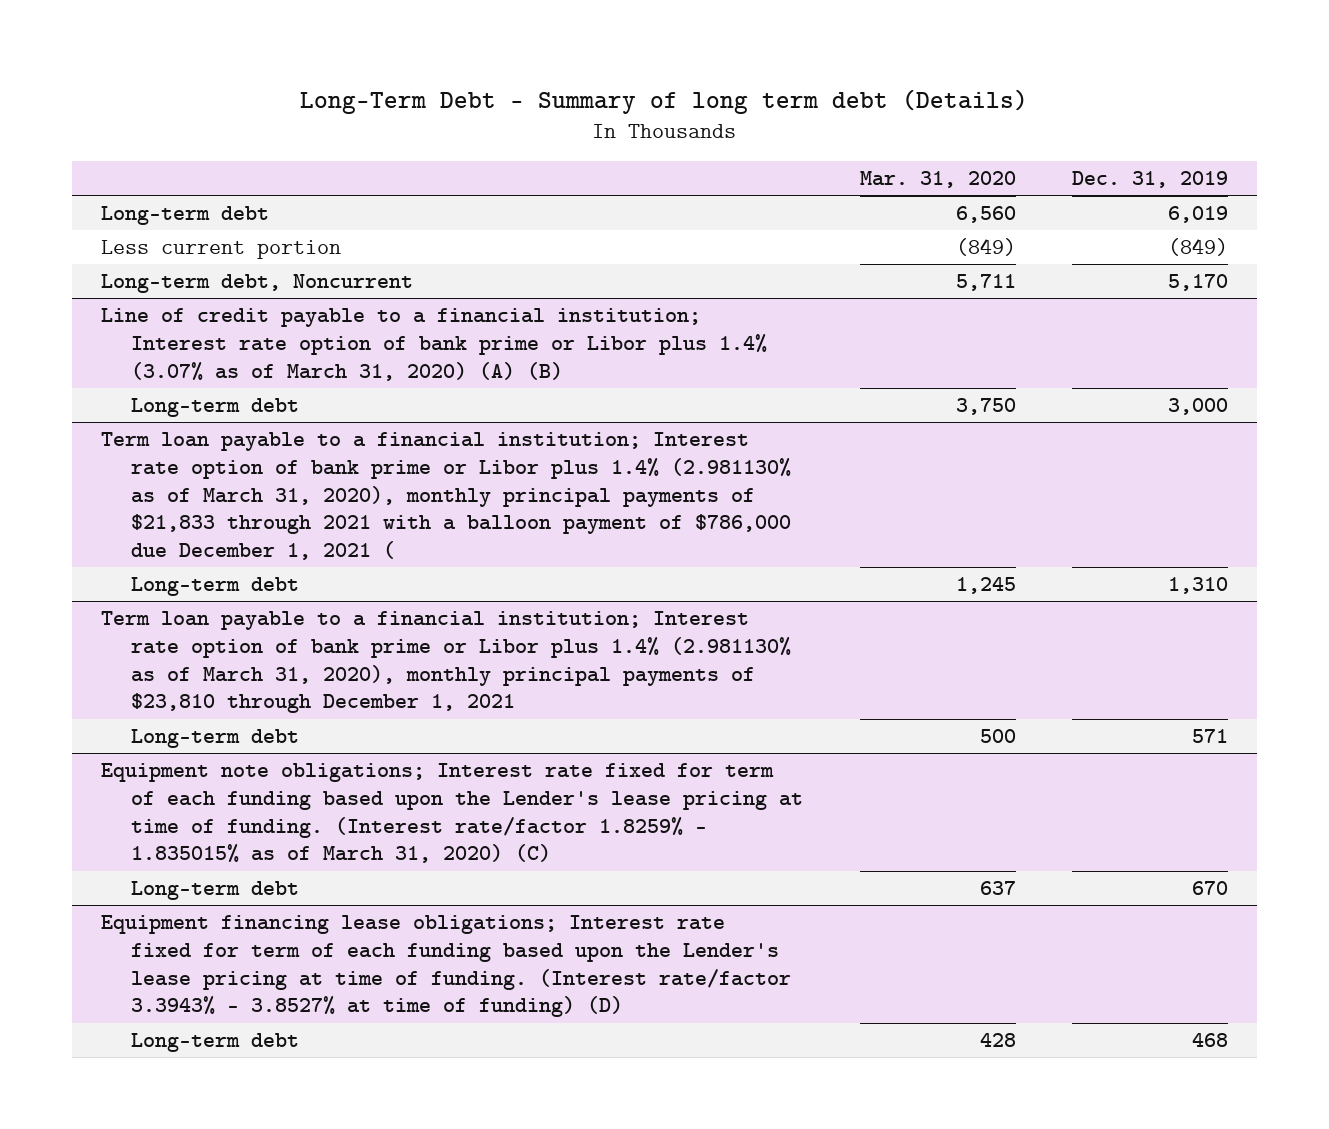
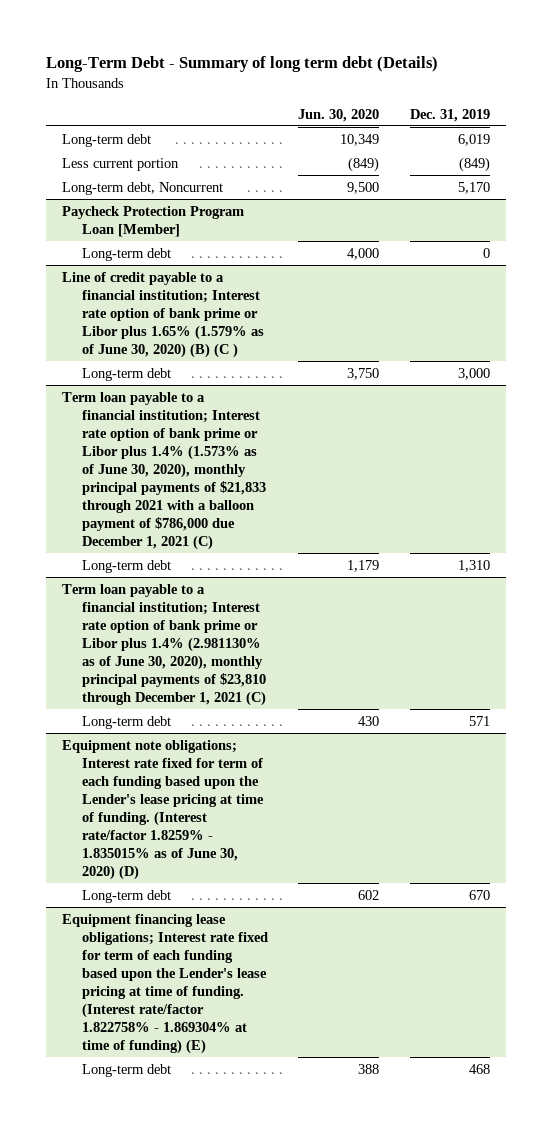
[859,171,1016,189] Mar. 31, 2020 -> none
none -> [298,108,380,122] Jun. 30, 2020
none -> [61,205,244,237] Paycheck Protection Program Loan [Member]
none -> [81,247,171,261] Long-term debt
[100,308,768,381] Line of credit payable to a financial institution; Interest rate option of bank prime or Libor plus 1.4% (3.07% as of March 31, 2020) (A) (B) -> [61,271,264,358] Line of credit payable to a financial institution; Interest rate option of bank prime or Libor plus 1.65% (1.579% as of June 30, 2020) (B) (C )
[100,432,792,561] Term loan payable to a financial institution; Interest rate option of bank prime or Libor plus 1.4% (2.981130% as of March 31, 2020), monthly principal payments of $21,833 through 2021 with a balloon payment of $786,000 due December 1, 2021 ( -> [61,391,266,550] Term loan payable to a financial institution; Interest rate option of bank prime or Libor plus 1.4% (1.573% as of June 30, 2020), monthly principal payments of $21,833 through 2021 with a balloon payment of $786,000 due December 1, 2021 (C)
[100,611,792,714] Term loan payable to a financial institution; Interest rate option of bank prime or Libor plus 1.4% (2.981130% as of March 31, 2020), monthly principal payments of $23,810 through December 1, 2021 -> [61,583,266,706] Term loan payable to a financial institution; Interest rate option of bank prime or Libor plus 1.4% (2.981130% as of June 30, 2020), monthly principal payments of $23,810 through December 1, 2021 (C)
[100,763,804,864] Equipment note obligations; Interest rate fixed for term of each funding based upon the Lender's lease pricing at time of funding. (Interest rate/factor 1.8259% - 1.835015% as of March 31, 2020) (C) -> [61,739,264,880] Equipment note obligations; Interest rate fixed for term of each funding based upon the Lender's lease pricing at time of funding. (Interest rate/factor 1.8259% - 1.835015% as of June 30, 2020) (D)
[100,915,792,1018] Equipment financing lease obligations; Interest rate fixed for term of each funding based upon the Lender's lease pricing at time of funding. (Interest rate/factor 3.3943% - 3.8527% at time of funding) (D) -> [61,913,268,1054] Equipment financing lease obligations; Interest rate fixed for term of each funding based upon the Lender's lease pricing at time of funding. (Interest rate/factor 1.822758% - 1.869304% at time of funding) (E)

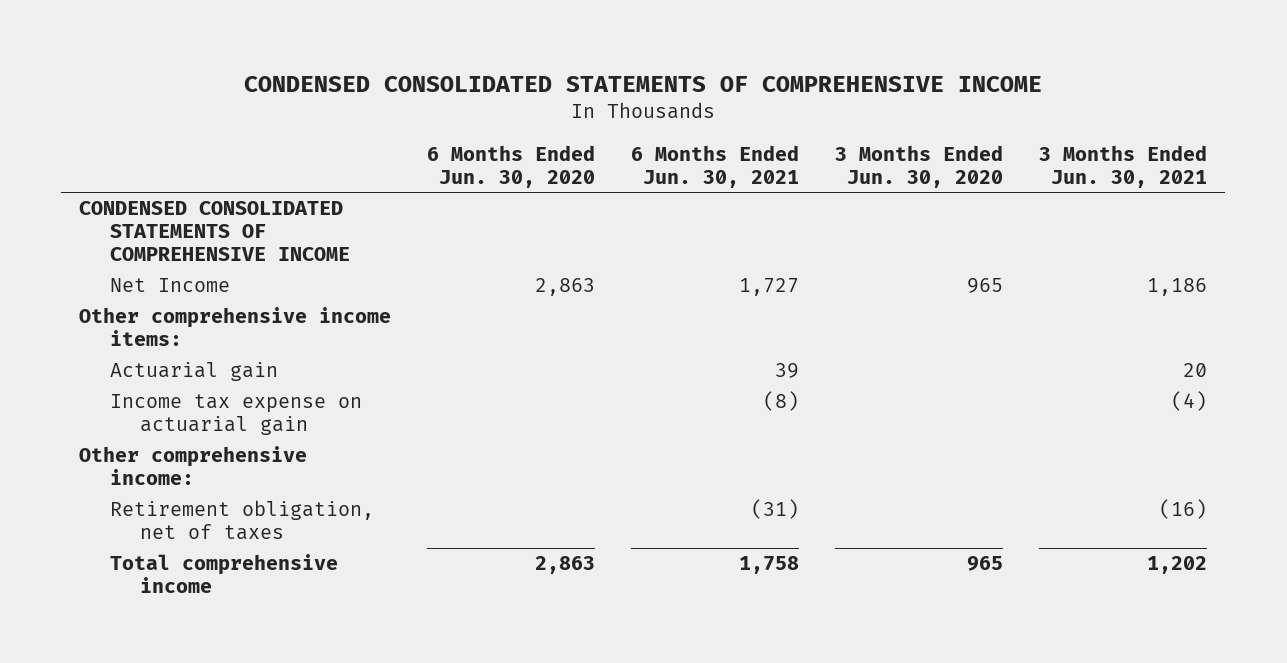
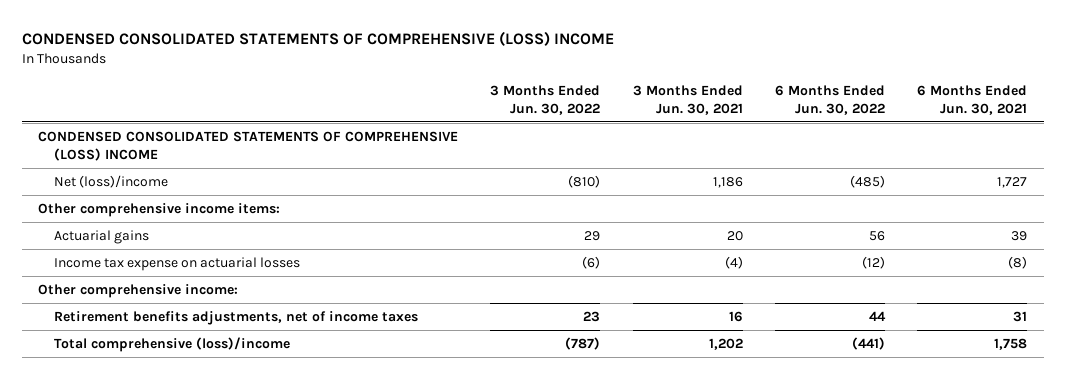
[244,75,1043,92] CONDENSED CONSOLIDATED STATEMENTS OF COMPREHENSIVE INCOME -> [21,30,614,46] CONDENSED CONSOLIDATED STATEMENTS OF COMPREHENSIVE (LOSS) INCOME
[427,144,596,188] 6 Months Ended Jun. 30, 2020 -> none
[835,144,1004,188] 3 Months Ended Jun. 30, 2020 -> none
none -> [490,84,601,115] 3 Months Ended Jun. 30, 2022
none -> [775,84,886,115] 6 Months Ended Jun. 30, 2022
[79,201,350,262] CONDENSED CONSOLIDATED STATEMENTS OF COMPREHENSIVE INCOME -> [37,130,458,161] CONDENSED CONSOLIDATED STATEMENTS OF COMPREHENSIVE (LOSS) INCOME
[109,278,230,293] Net Income -> [54,174,169,188] Net (loss)/income
[109,362,278,382] Actuarial gain -> [54,229,150,244] Actuarial gains
[109,394,362,436] Income tax expense on actuarial gain -> [54,256,301,271] Income tax expense on actuarial losses
[109,500,374,541] Retirement obligation, net of taxes -> [54,310,419,325] Retirement benefits adjustments, net of income taxes
[751,499,800,520] (31) -> [1013,310,1028,322] 31
[1159,499,1208,520] (16) -> [728,310,743,322] 16
[109,554,338,594] Total comprehensive income -> [54,336,291,352] Total comprehensive (loss)/income

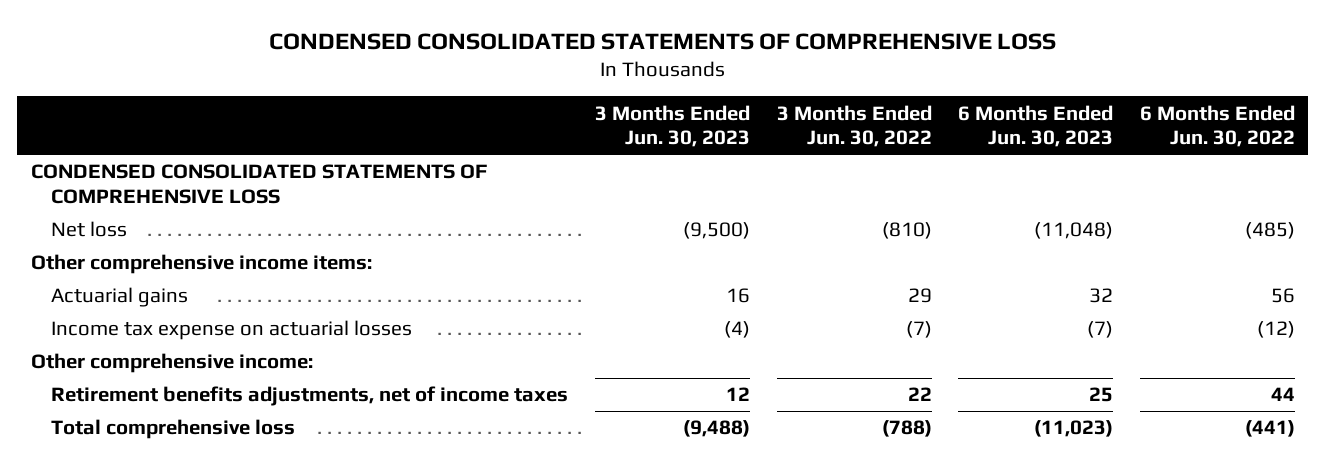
[21,30,614,46] CONDENSED CONSOLIDATED STATEMENTS OF COMPREHENSIVE (LOSS) INCOME -> [268,32,1056,50] CONDENSED CONSOLIDATED STATEMENTS OF COMPREHENSIVE LOSS
[632,84,743,115] 3 Months Ended Jun. 30, 2021 -> none
[917,84,1028,115] 6 Months Ended Jun. 30, 2021 -> none
none -> [594,104,750,148] 3 Months Ended Jun. 30, 2023
none -> [958,104,1114,148] 6 Months Ended Jun. 30, 2023
[37,130,458,161] CONDENSED CONSOLIDATED STATEMENTS OF COMPREHENSIVE (LOSS) INCOME -> [30,164,488,204] CONDENSED CONSOLIDATED STATEMENTS OF COMPREHENSIVE LOSS
[54,174,169,188] Net (loss)/income -> [51,221,128,238] Net loss
[582,255,601,269] (6) -> [905,321,932,339] (7)
[583,310,601,322] 23 -> [907,387,932,402] 22
[54,336,291,352] Total comprehensive (loss)/income -> [51,419,296,440] Total comprehensive loss
[565,336,601,350] (787) -> [881,420,932,438] (788)

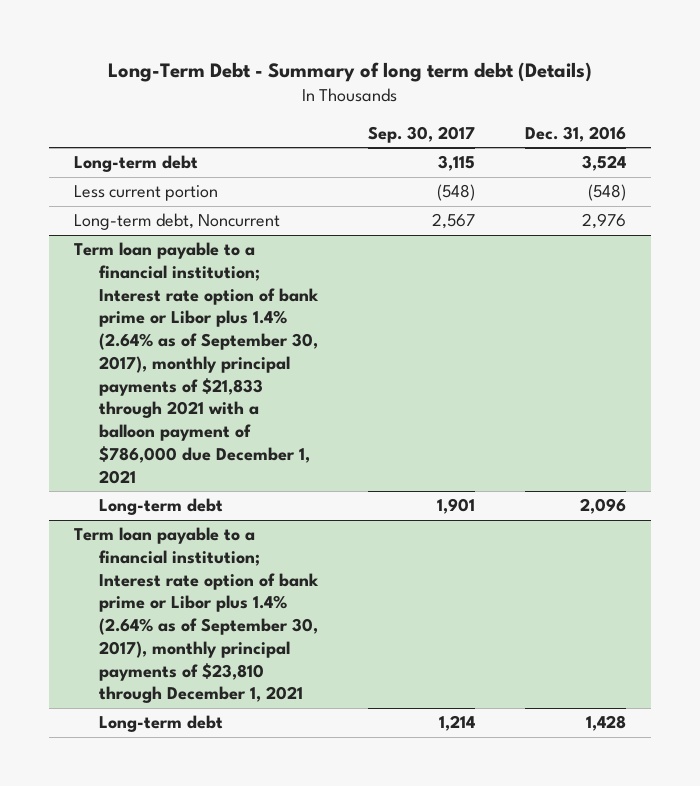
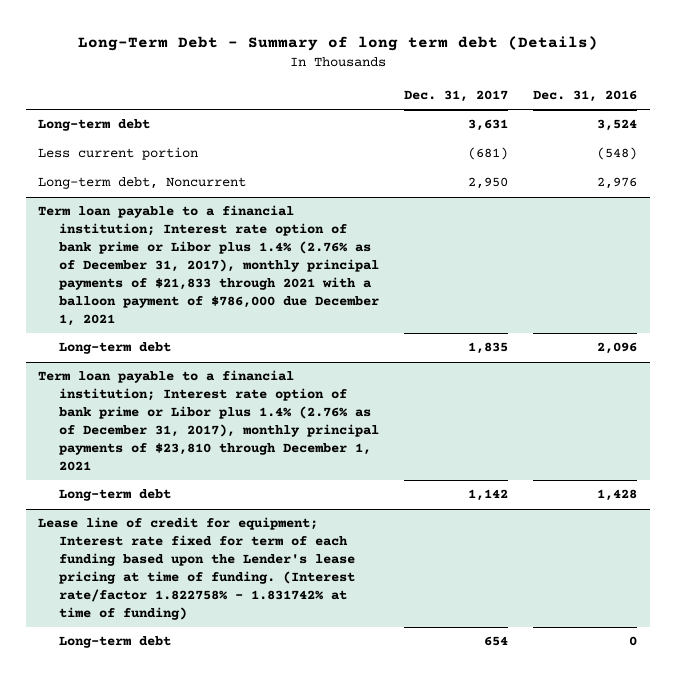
[368,126,476,144] Sep. 30, 2017 -> none
none -> [404,89,509,102] Dec. 31, 2017
[73,242,320,484] Term loan payable to a financial institution; Interest rate option of bank prime or Libor plus 1.4% (2.64% as of September 30, 2017), monthly principal payments of $21,833 through 2021 with a balloon payment of $786,000 due December 1, 2021 -> [38,205,380,327] Term loan payable to a financial institution; Interest rate option of bank prime or Libor plus 1.4% (2.76% as of December 31, 2017), monthly principal payments of $21,833 through 2021 with a balloon payment of $786,000 due December 1, 2021
[73,527,320,704] Term loan payable to a financial institution; Interest rate option of bank prime or Libor plus 1.4% (2.64% as of September 30, 2017), monthly principal payments of $23,810 through December 1, 2021 -> [38,370,380,472] Term loan payable to a financial institution; Interest rate option of bank prime or Libor plus 1.4% (2.76% as of December 31, 2017), monthly principal payments of $23,810 through December 1, 2021
none -> [38,517,356,621] Lease line of credit for equipment; Interest rate fixed for term of each funding based upon the Lender's lease pricing at time of funding. (Interest rate/factor 1.822758% - 1.831742% at time of funding)
none -> [59,636,172,649] Long-term debt

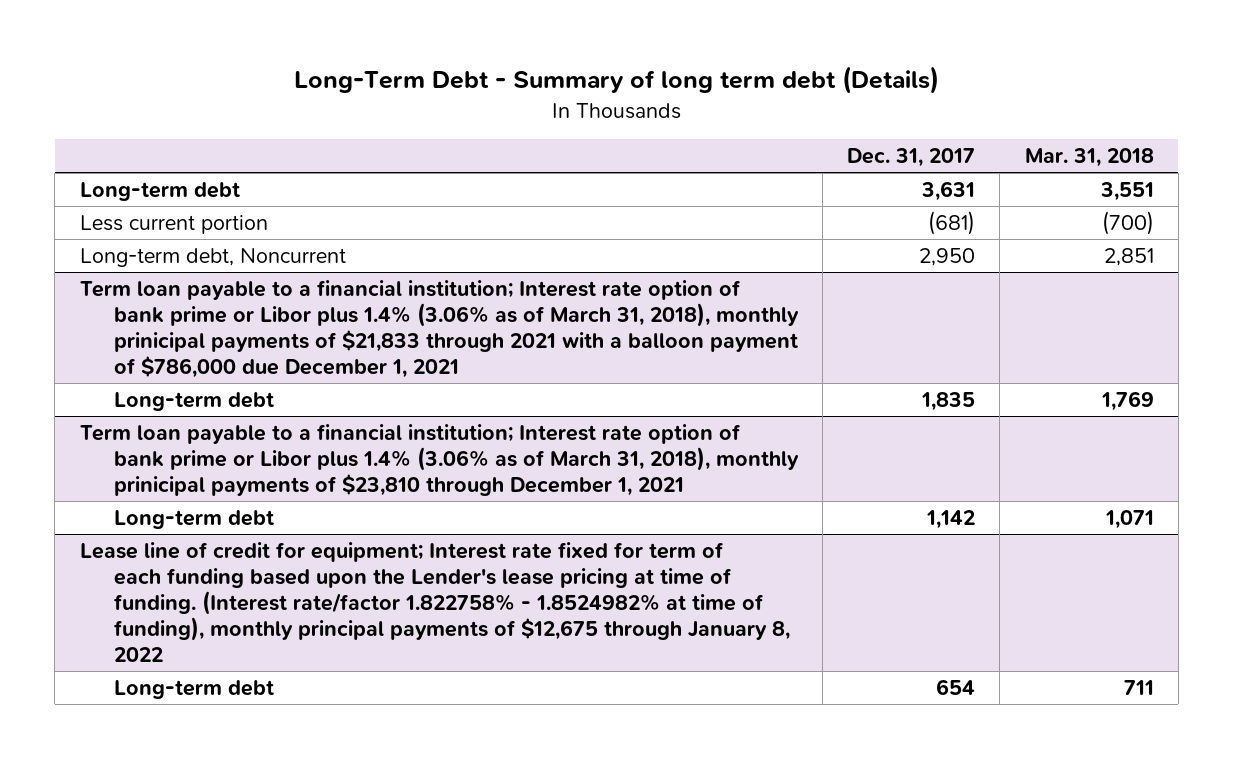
[533,89,638,102] Dec. 31, 2016 -> none
none -> [1024,147,1154,167] Mar. 31, 2018
[38,205,380,327] Term loan payable to a financial institution; Interest rate option of bank prime or Libor plus 1.4% (2.76% as of December 31, 2017), monthly principal payments of $21,833 through 2021 with a balloon payment of $786,000 due December 1, 2021 -> [79,279,799,379] Term loan payable to a financial institution; Interest rate option of bank prime or Libor plus 1.4% (3.06% as of March 31, 2018), monthly prinicipal payments of $21,833 through 2021 with a balloon payment of $786,000 due December 1, 2021
[38,370,380,472] Term loan payable to a financial institution; Interest rate option of bank prime or Libor plus 1.4% (2.76% as of December 31, 2017), monthly principal payments of $23,810 through December 1, 2021 -> [79,423,799,496] Term loan payable to a financial institution; Interest rate option of bank prime or Libor plus 1.4% (3.06% as of March 31, 2018), monthly prinicipal payments of $23,810 through December 1, 2021
[38,517,356,621] Lease line of credit for equipment; Interest rate fixed for term of each funding based upon the Lender's lease pricing at time of funding. (Interest rate/factor 1.822758% - 1.831742% at time of funding) -> [79,541,790,663] Lease line of credit for equipment; Interest rate fixed for term of each funding based upon the Lender's lease pricing at time of funding. (Interest rate/factor 1.822758% - 1.8524982% at time of funding), monthly principal payments of $12,675 through January 8, 2022

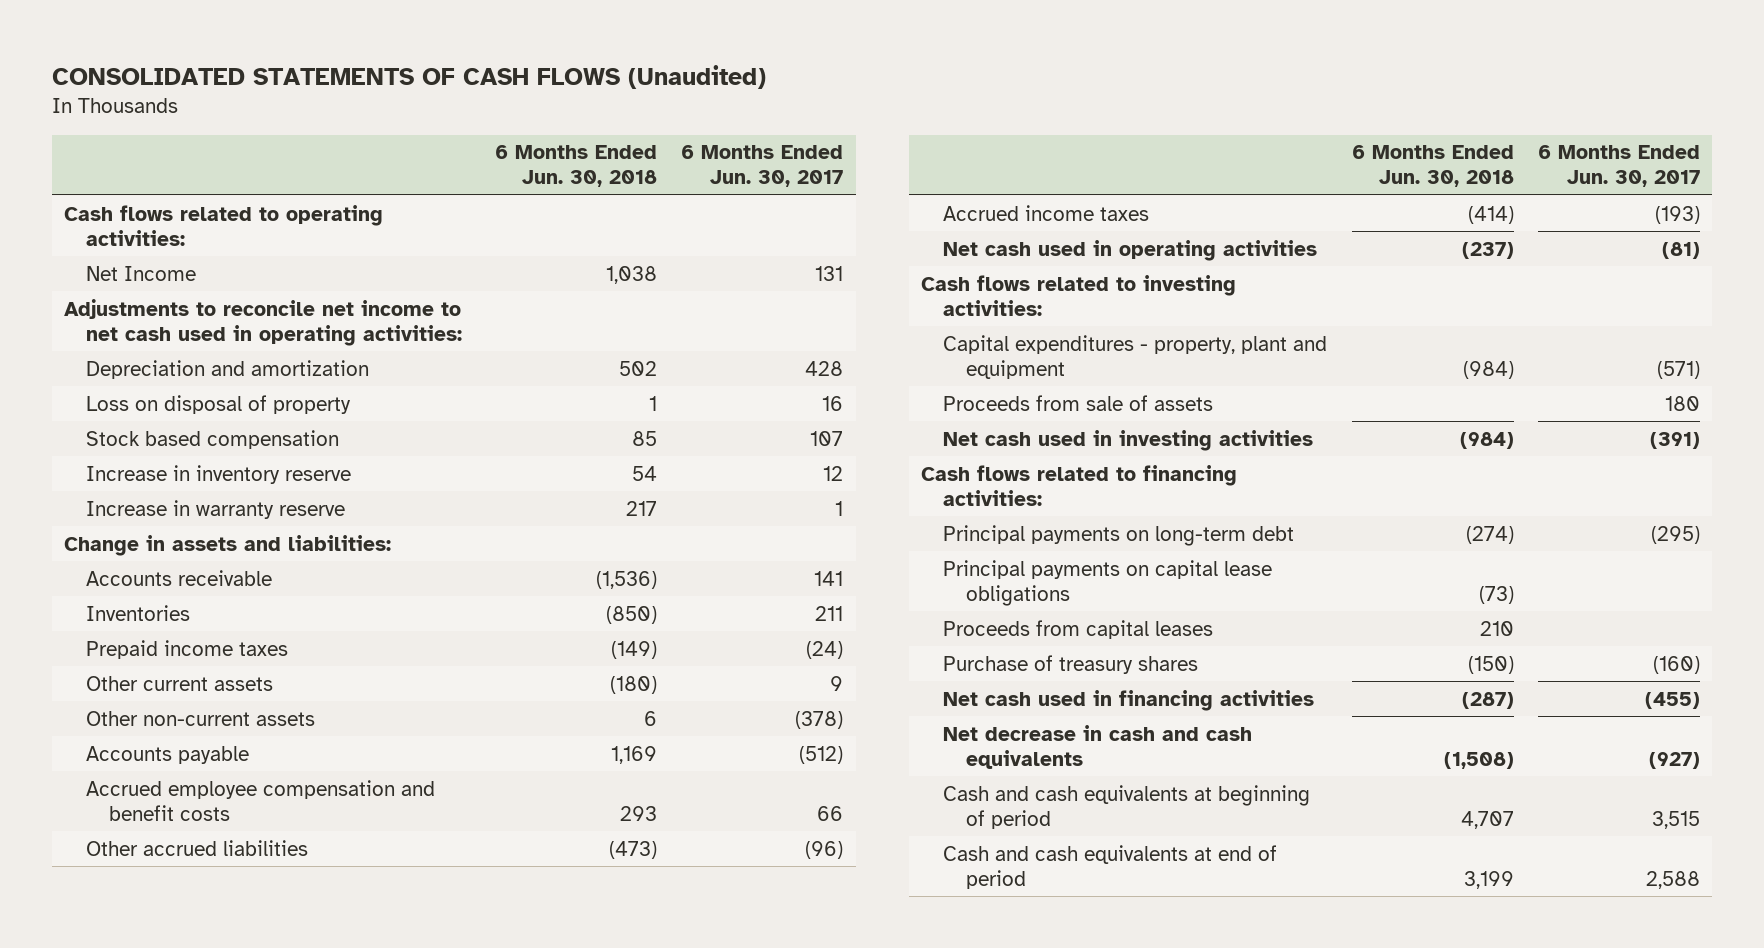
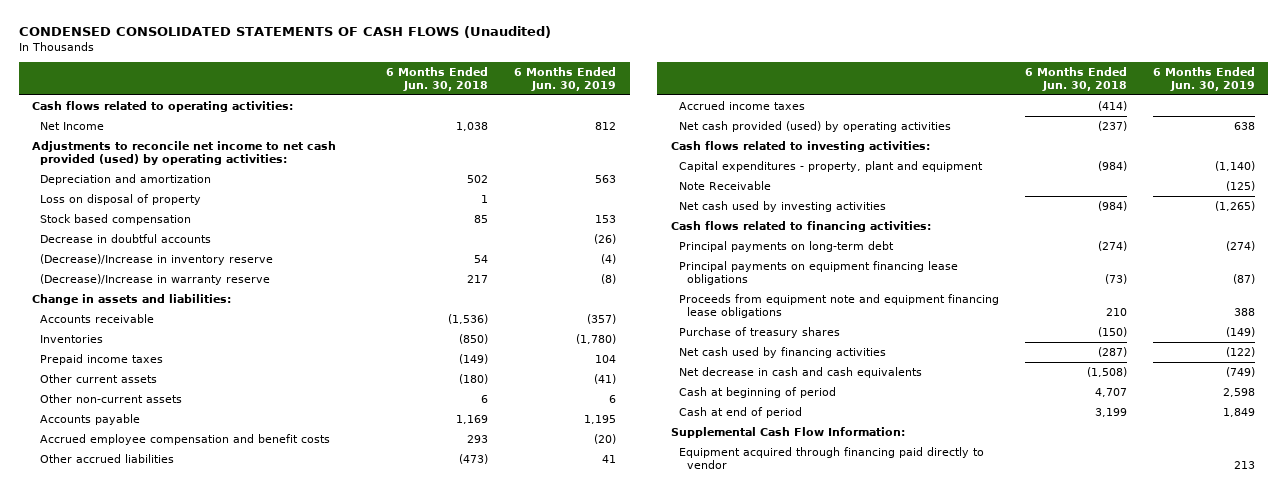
[51,64,766,89] CONSOLIDATED STATEMENTS OF CASH FLOWS (Unaudited) -> [18,25,551,38] CONDENSED CONSOLIDATED STATEMENTS OF CASH FLOWS (Unaudited)
[681,145,844,188] 6 Months Ended Jun. 30, 2017 -> none
none -> [514,66,617,92] 6 Months Ended Jun. 30, 2019
[64,298,463,346] Adjustments to reconcile net income to net cash used in operating activities: -> [31,141,336,166] Adjustments to reconcile net income to net cash provided (used) by operating activities:
none -> [39,234,211,244] Decrease in doubtful accounts
[86,464,352,484] Increase in inventory reserve -> [39,254,273,266] (Decrease)/Increase in inventory reserve
[86,499,346,519] Increase in warranty reserve -> [39,274,270,286] (Decrease)/Increase in warranty reserve
[943,239,1318,261] Net cash used in operating activities -> [678,121,951,133] Net cash provided (used) by operating activities
[943,394,1214,411] Proceeds from sale of assets -> none
none -> [678,181,771,191] Note Receivable
[943,429,1314,451] Net cash used in investing activities -> [678,201,886,213] Net cash used by investing activities
[943,619,1214,639] Proceeds from capital leases -> none
[943,559,1273,606] Principal payments on capital lease obligations -> [678,261,958,286] Principal payments on equipment financing lease obligations
none -> [678,294,999,319] Proceeds from equipment note and equipment financing lease obligations
[943,689,1315,711] Net cash used in financing activities -> [678,347,886,359] Net cash used by financing activities
[943,784,1311,829] Cash and cash equivalents at beginning of period -> [678,387,836,399] Cash at beginning of period
[943,844,1278,889] Cash and cash equivalents at end of period -> [678,407,802,419] Cash at end of period
none -> [670,427,905,439] Supplemental Cash Flow Information:
none -> [678,447,984,470] Equipment acquired through financing paid directly to vendor

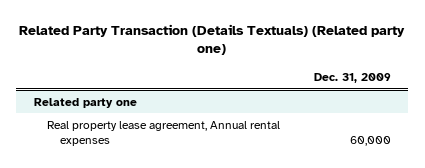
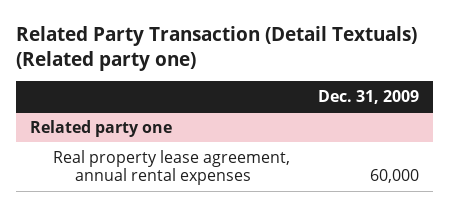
[19,23,406,56] Related Party Transaction (Details Textuals) (Related party one) -> [16,25,418,71] Related Party Transaction (Detail Textuals) (Related party one)
[46,120,280,146] Real property lease agreement, Annual rental expenses -> [52,149,290,186] Real property lease agreement, annual rental expenses

